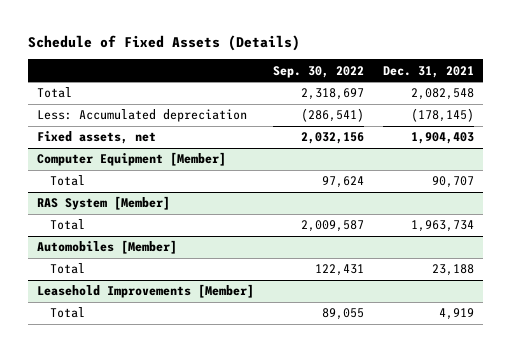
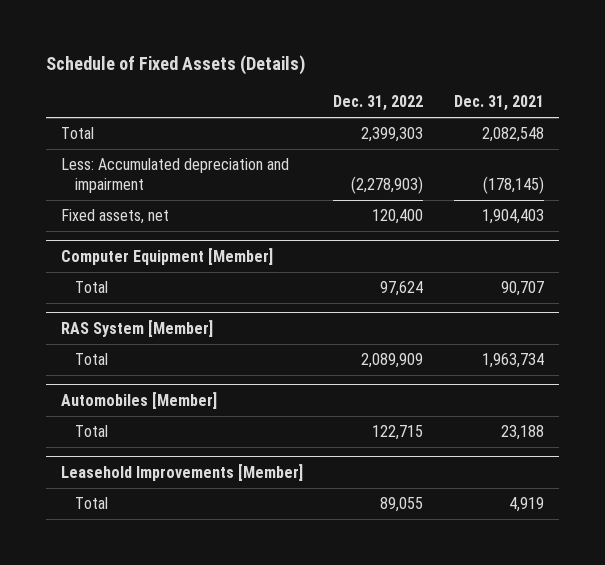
[272,65,364,78] Sep. 30, 2022 -> none
none -> [333,95,424,112] Dec. 31, 2022
[37,109,248,123] Less: Accumulated depreciation -> [60,158,289,194] Less: Accumulated depreciation and impairment

